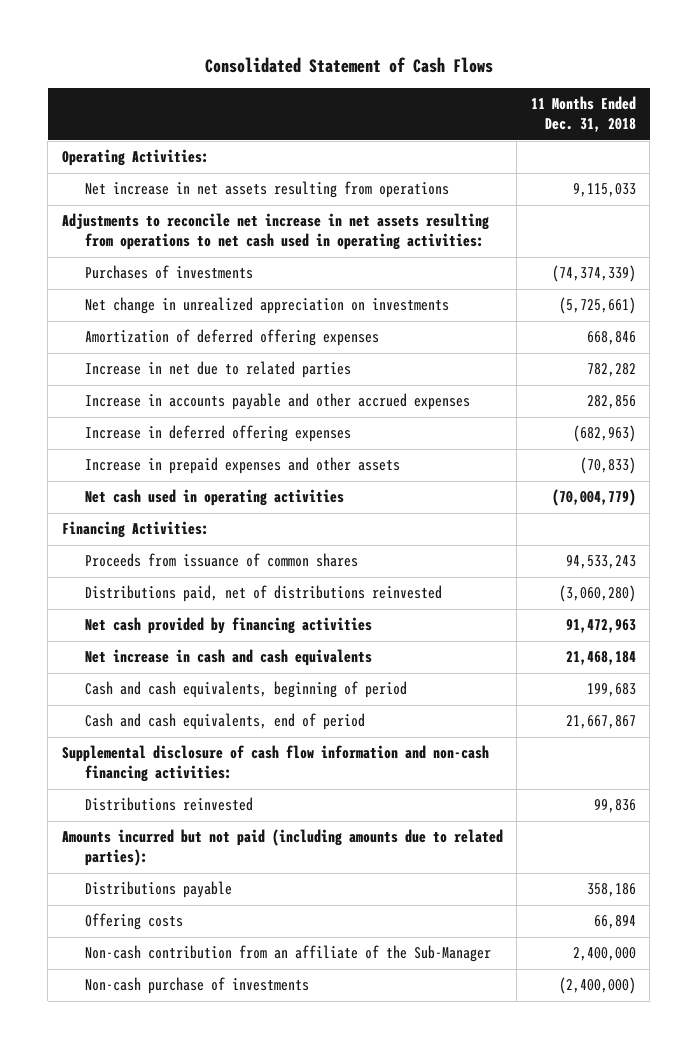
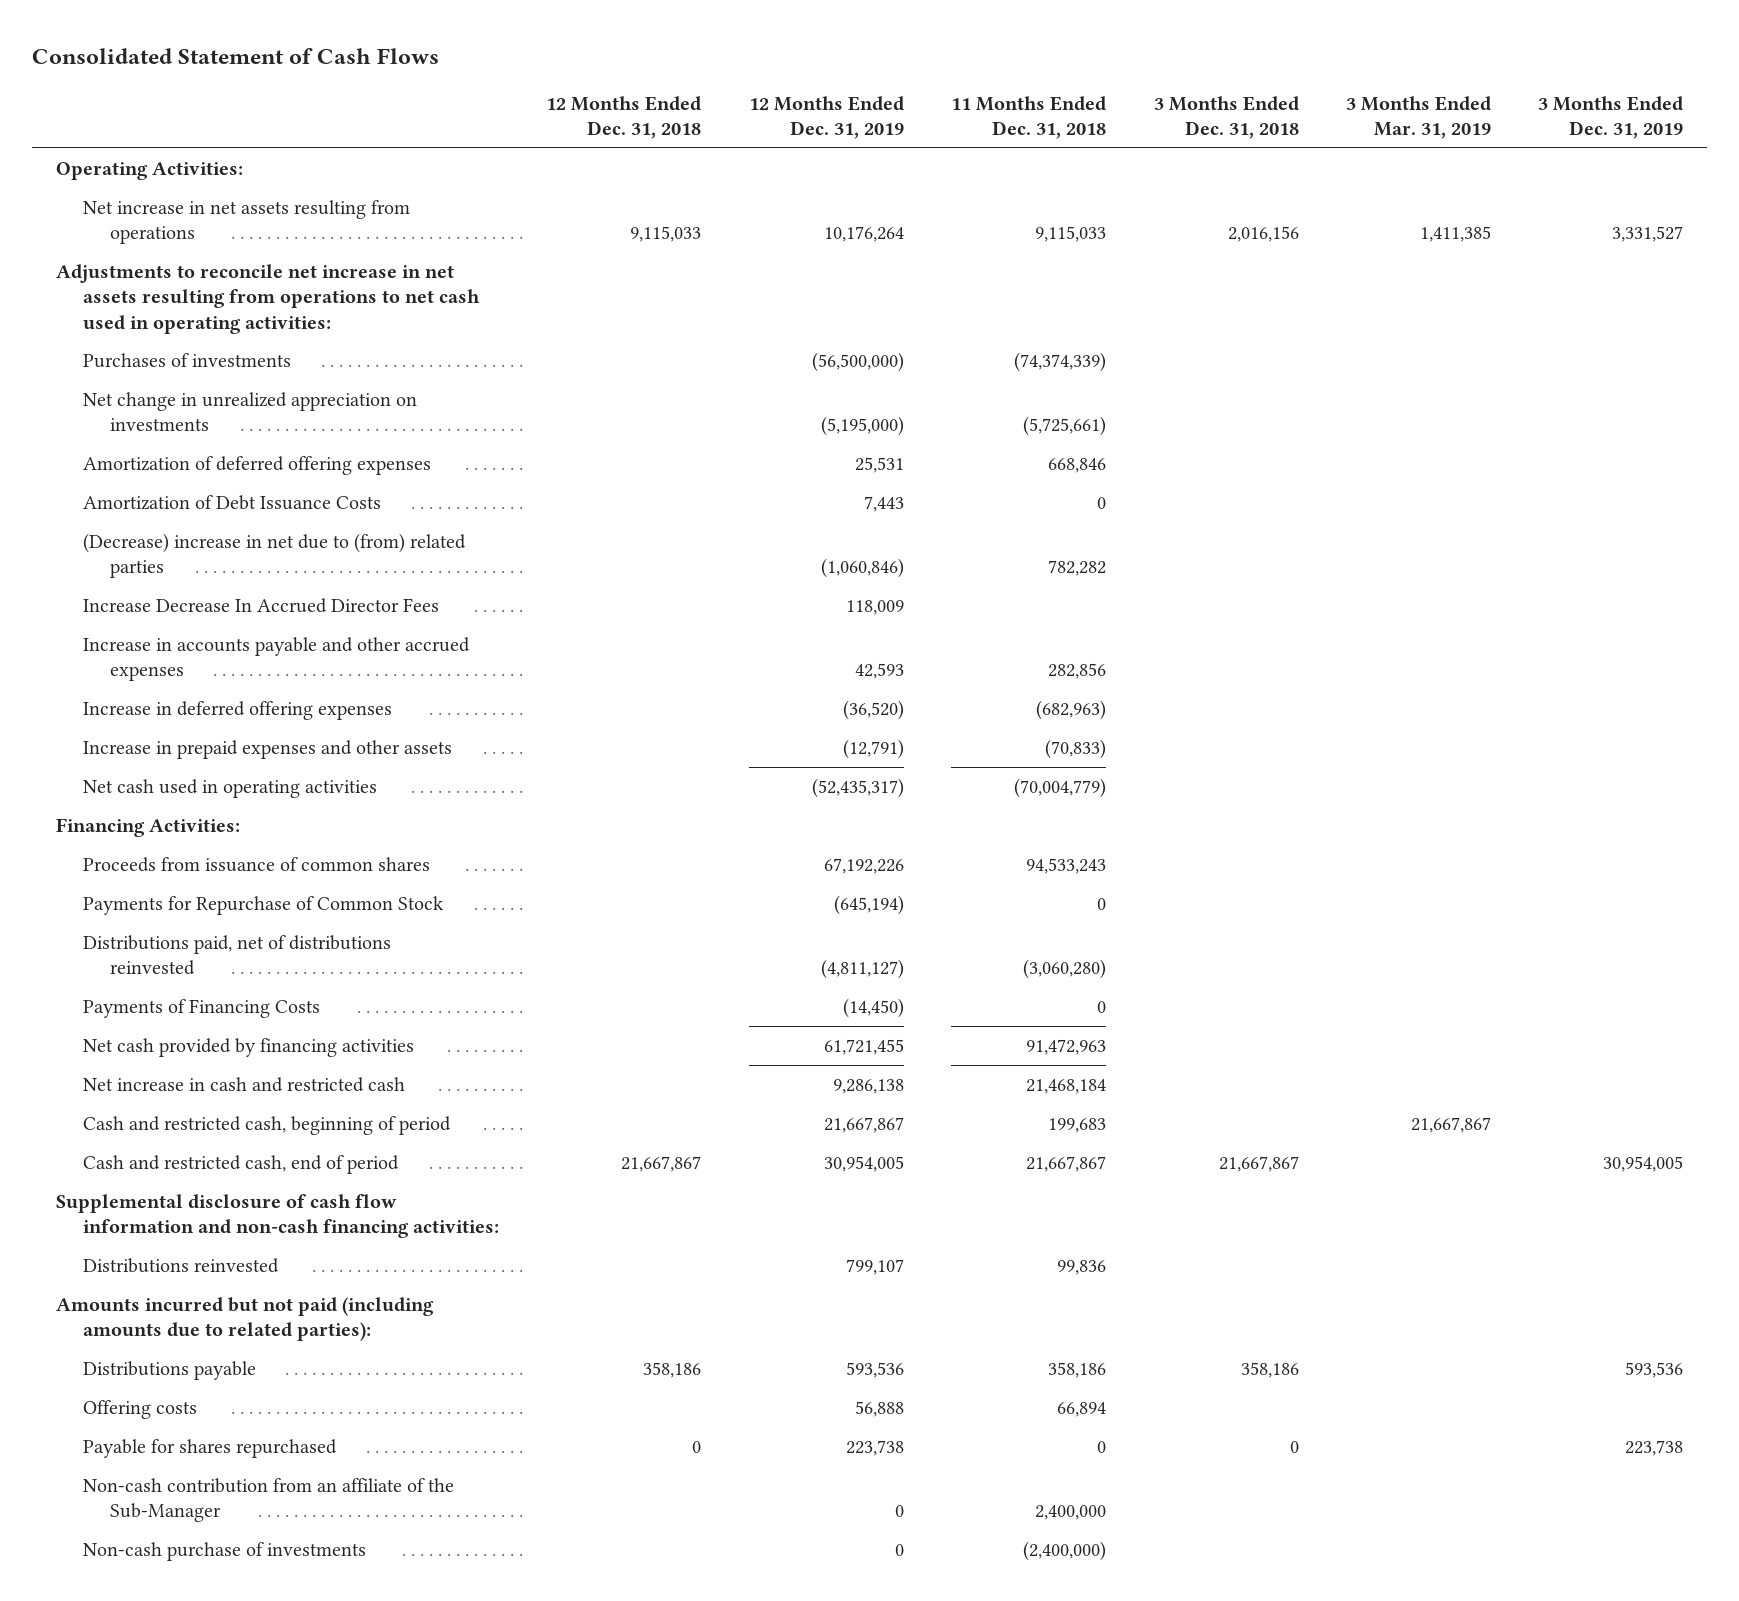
none -> [546,95,702,140] 12 Months Ended Dec. 31, 2018
none -> [748,95,904,140] 12 Months Ended Dec. 31, 2019
none -> [1153,95,1299,140] 3 Months Ended Dec. 31, 2018
none -> [1345,95,1491,140] 3 Months Ended Mar. 31, 2019
none -> [1538,95,1684,140] 3 Months Ended Dec. 31, 2019
none -> [82,494,381,510] Amortization of Debt Issuance Costs
[84,361,351,379] Increase in net due to related parties -> [82,532,466,579] (Decrease) increase in net due to (from) related parties
none -> [82,597,439,613] Increase Decrease In Accrued Director Fees
none -> [82,895,444,915] Payments for Repurchase of Common Stock
none -> [82,998,320,1018] Payments of Financing Costs
[84,649,372,667] Net increase in cash and cash equivalents -> [82,1076,405,1092] Net increase in cash and restricted cash
[84,681,407,699] Cash and cash equivalents, beginning of period -> [82,1115,451,1135] Cash and restricted cash, beginning of period
[84,713,365,731] Cash and cash equivalents, end of period -> [82,1154,399,1174] Cash and restricted cash, end of period
none -> [82,1438,337,1458] Payable for shares repurchased

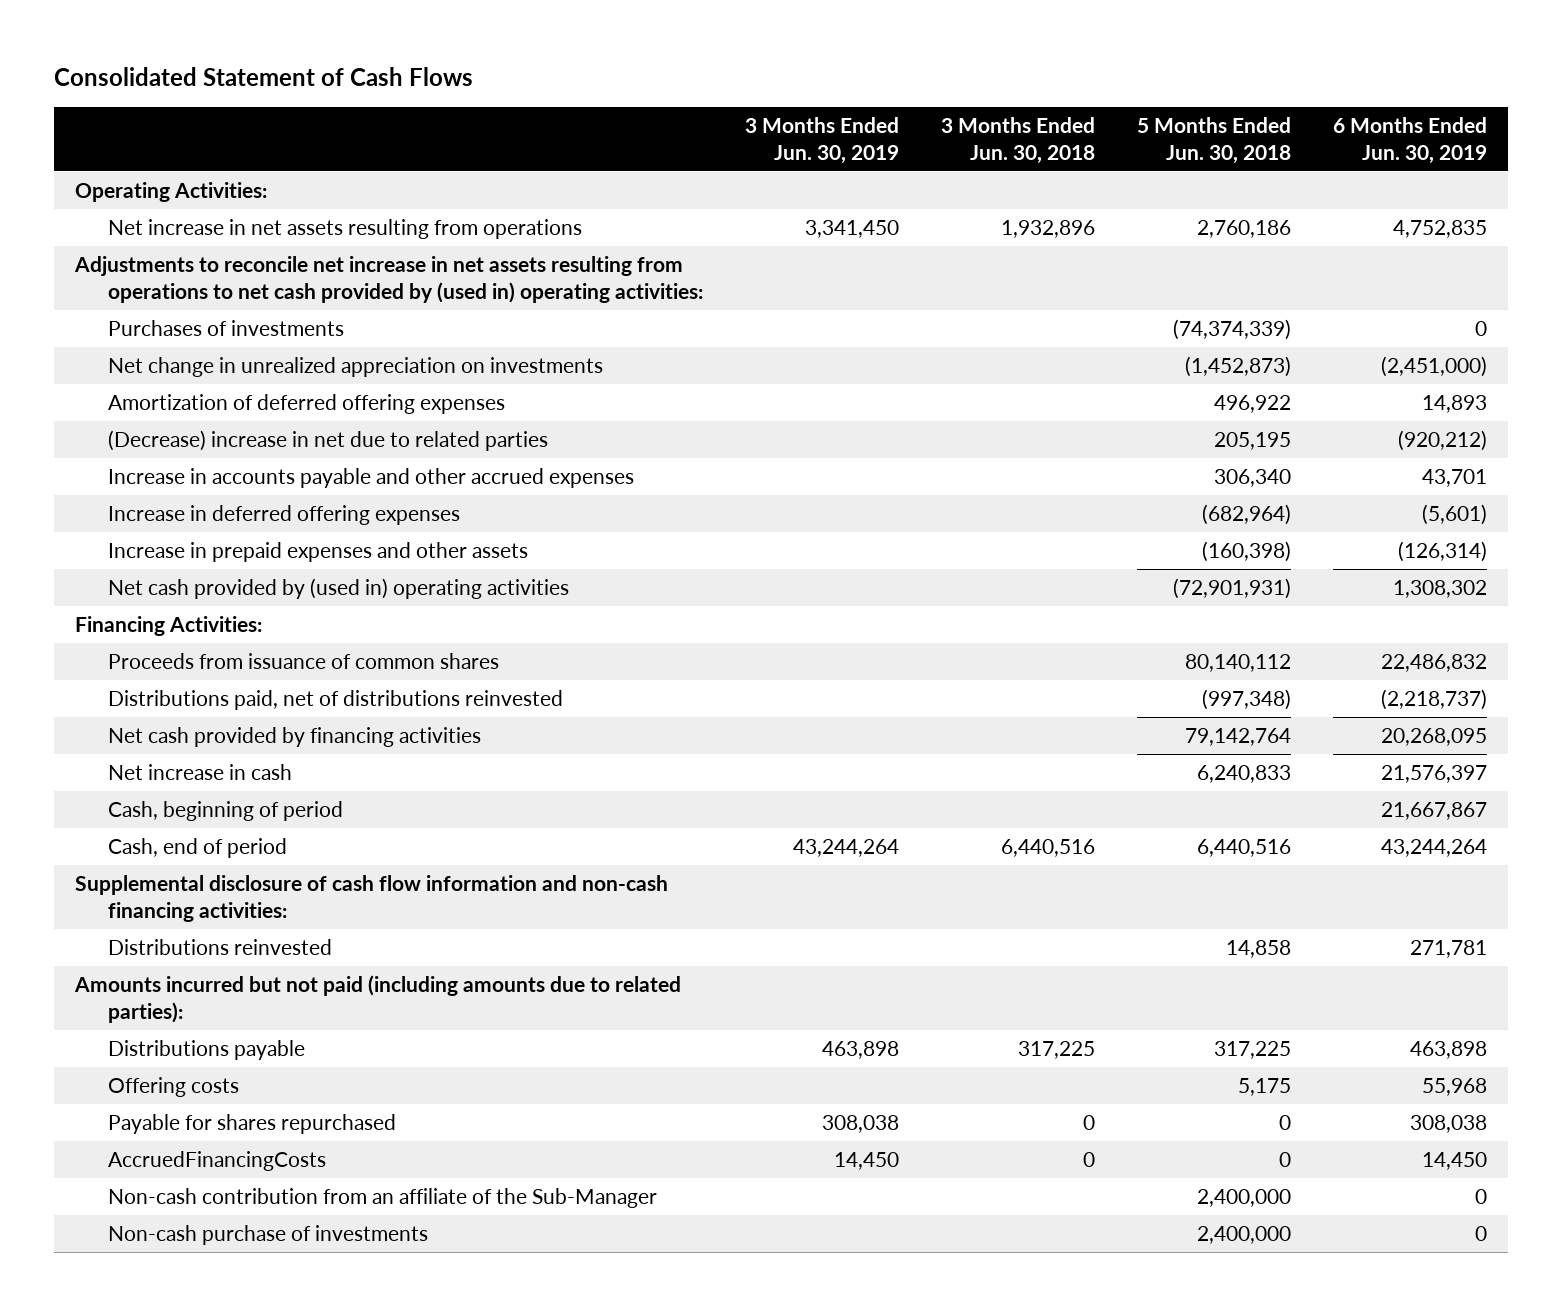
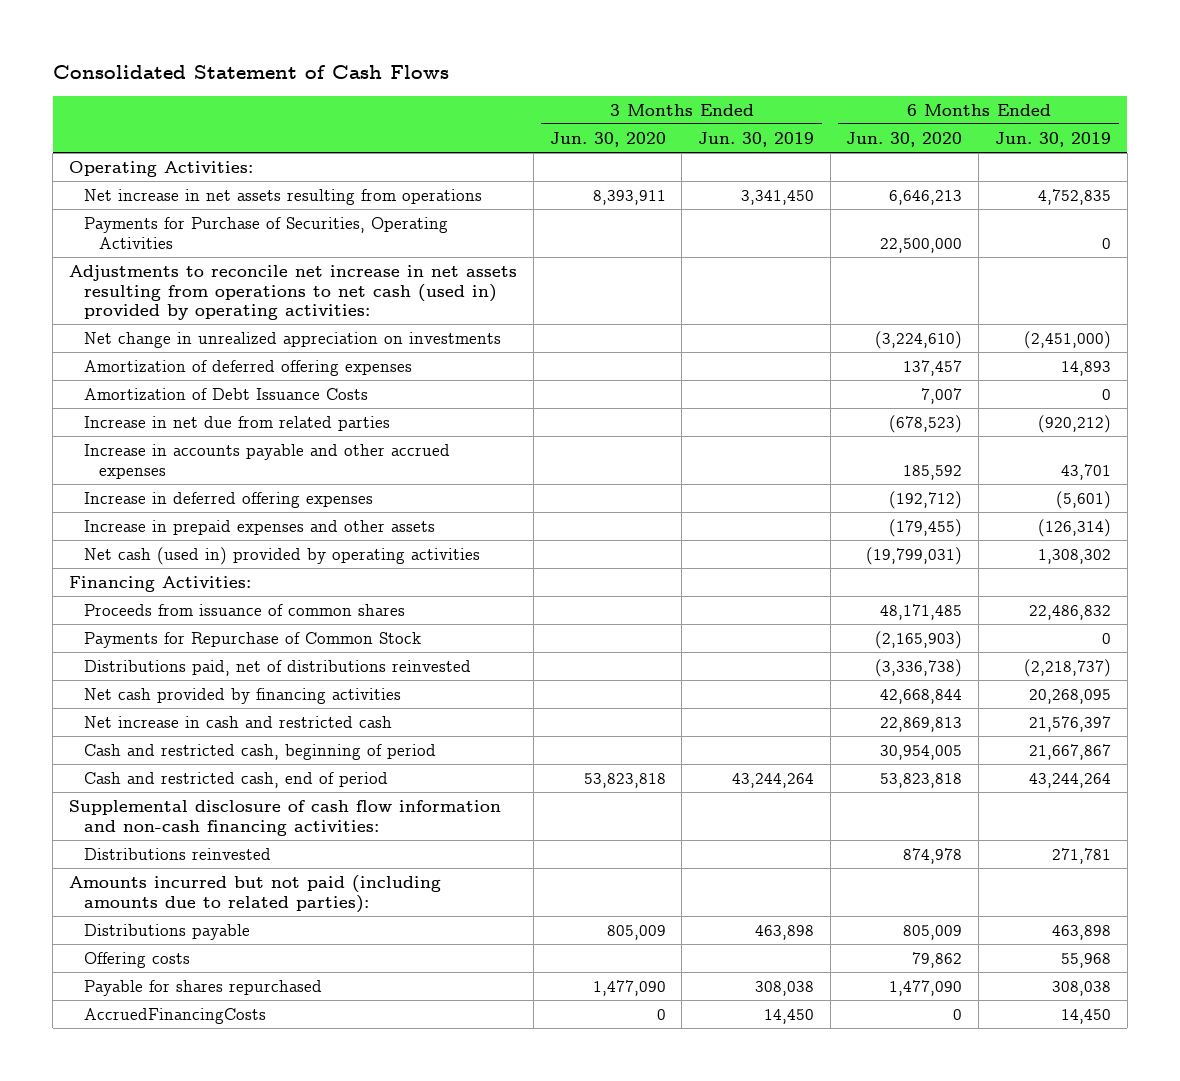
[940,117,1095,164] 3 Months Ended Jun. 30, 2018 -> none
[1136,117,1291,164] 5 Months Ended Jun. 30, 2018 -> none
none -> [549,131,666,147] Jun. 30, 2020
none -> [846,131,963,147] Jun. 30, 2020
[108,320,345,337] Purchases of investments -> none
none -> [84,216,449,249] Payments for Purchase of Securities, Operating Activities
[74,256,704,303] Adjustments to reconcile net increase in net assets resulting from operations to net cash provided by (used in) operating activities: -> [69,264,518,321] Adjustments to reconcile net increase in net assets resulting from operations to net cash (used in) provided by operating activities:
none -> [84,387,369,400] Amortization of Debt Issuance Costs
[108,430,549,452] (Decrease) increase in net due to related parties -> [84,415,391,431] Increase in net due from related parties
[108,578,570,600] Net cash provided by (used in) operating activities -> [84,546,481,565] Net cash (used in) provided by operating activities
none -> [84,631,422,648] Payments for Repurchase of Common Stock
[108,764,293,781] Net increase in cash -> [84,715,393,728] Net increase in cash and restricted cash
[108,801,344,822] Cash, beginning of period -> [84,743,437,760] Cash and restricted cash, beginning of period
[108,838,288,859] Cash, end of period -> [84,771,389,788] Cash and restricted cash, end of period
[108,1188,658,1209] Non-cash contribution from an affiliate of the Sub-Manager -> none
[108,1225,429,1246] Non-cash purchase of investments -> none

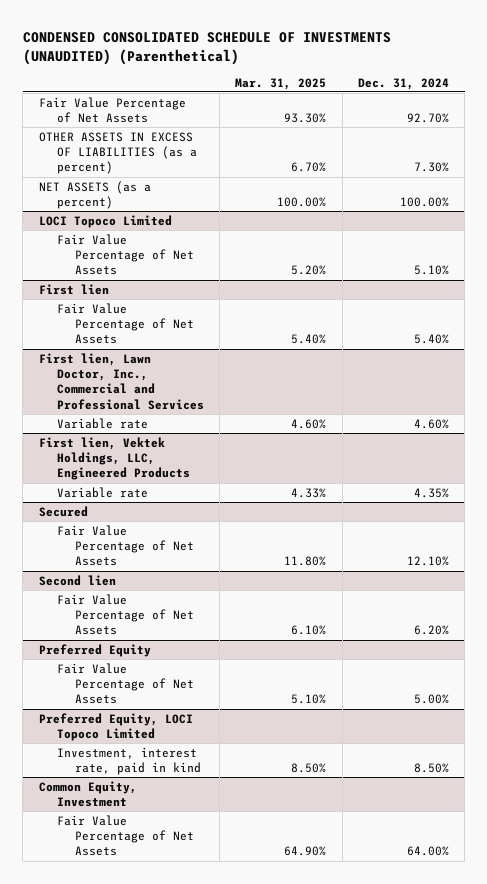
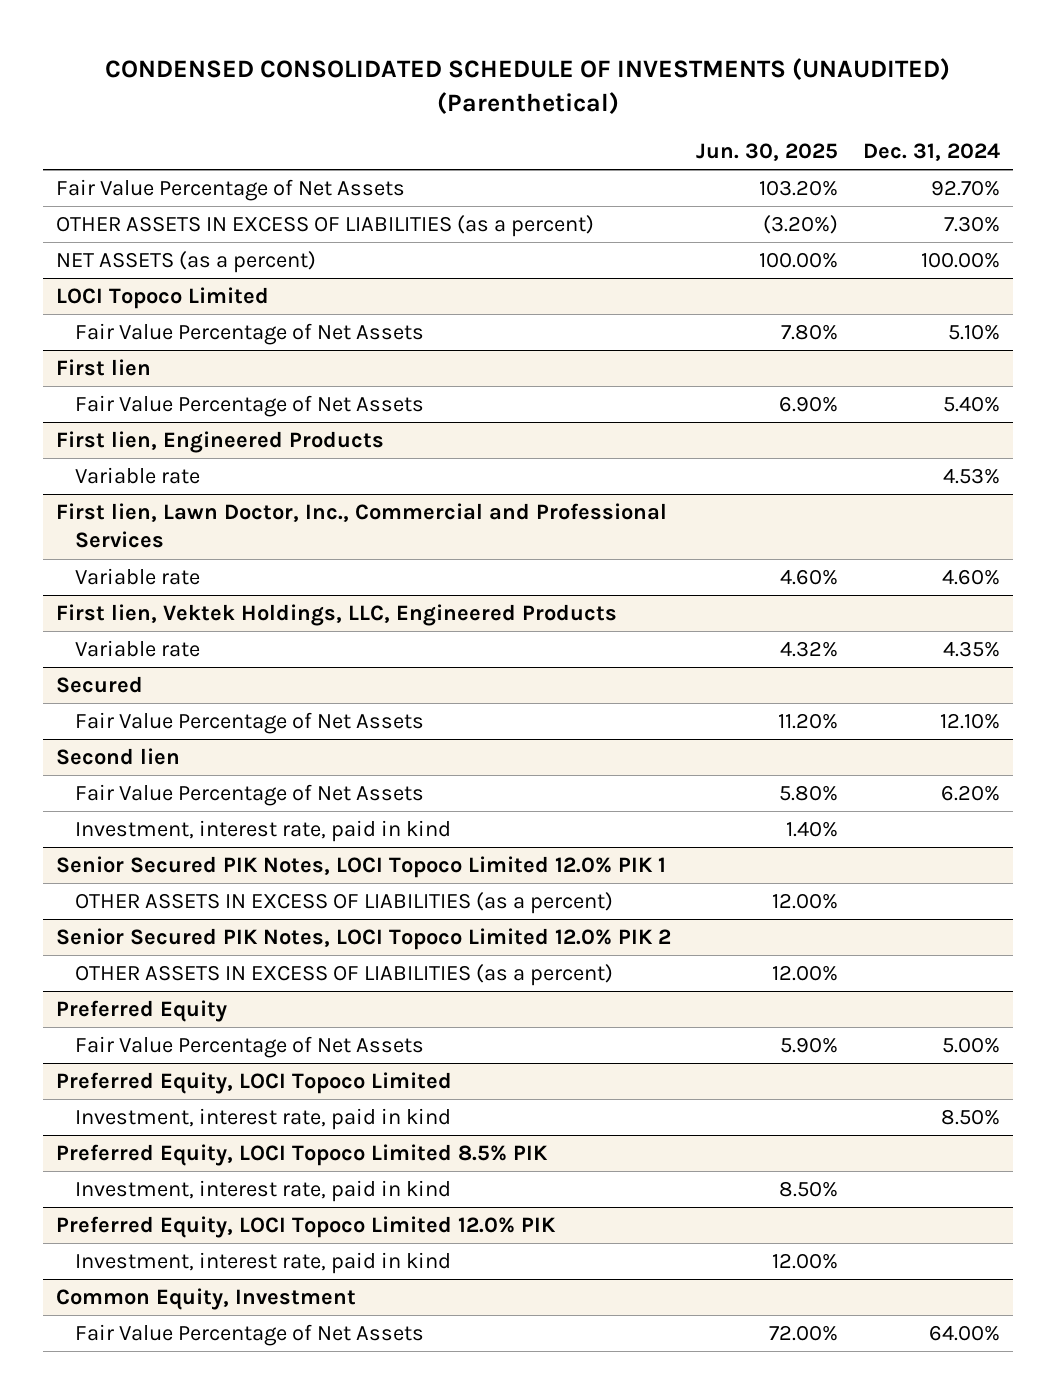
[235,77,327,90] Mar. 31, 2025 -> none
none -> [696,142,839,161] Jun. 30, 2025
none -> [55,431,384,454] First lien, Engineered Products
none -> [75,467,201,485] Variable rate
none -> [75,820,452,843] Investment, interest rate, paid in kind
none -> [55,856,666,879] Senior Secured PIK Notes, LOCI Topoco Limited 12.0% PIK 1
none -> [75,892,614,915] OTHER ASSETS IN EXCESS OF LIABILITIES (as a percent)
none -> [55,928,671,951] Senior Secured PIK Notes, LOCI Topoco Limited 12.0% PIK 2
none -> [75,964,614,987] OTHER ASSETS IN EXCESS OF LIABILITIES (as a percent)
none -> [55,1144,548,1167] Preferred Equity, LOCI Topoco Limited 8.5% PIK
none -> [75,1180,452,1203] Investment, interest rate, paid in kind
none -> [55,1216,556,1239] Preferred Equity, LOCI Topoco Limited 12.0% PIK
none -> [75,1252,452,1275] Investment, interest rate, paid in kind

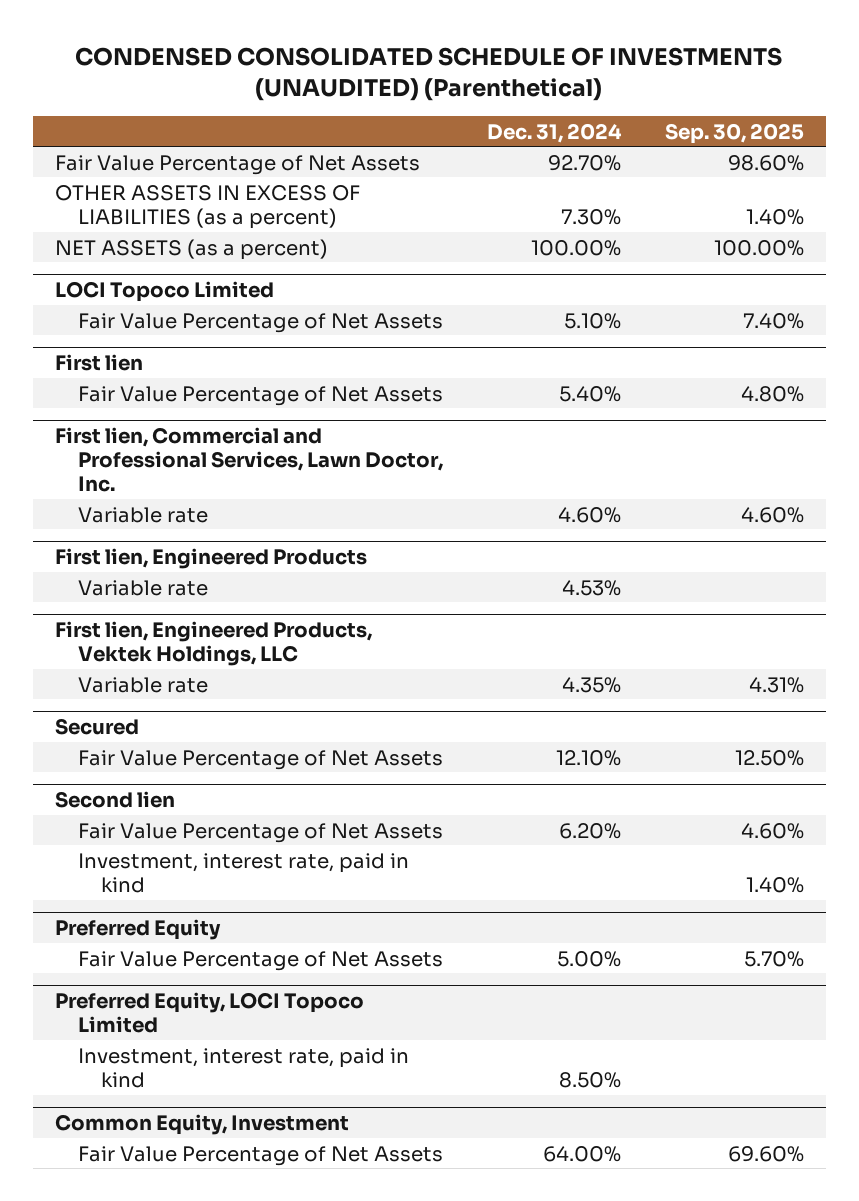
[696,142,839,161] Jun. 30, 2025 -> none
none -> [664,122,804,144] Sep. 30, 2025
none -> [55,426,443,493] First lien, Commercial and Professional Services, Lawn Doctor, Inc.
none -> [77,506,208,523] Variable rate
[55,503,667,549] First lien, Lawn Doctor, Inc., Commercial and Professional Services -> none
[75,568,201,586] Variable rate -> none
[55,604,617,627] First lien, Vektek Holdings, LLC, Engineered Products -> [55,620,373,667] First lien, Engineered Products, Vektek Holdings, LLC
[55,856,666,879] Senior Secured PIK Notes, LOCI Topoco Limited 12.0% PIK 1 -> none
[75,892,614,915] OTHER ASSETS IN EXCESS OF LIABILITIES (as a percent) -> none
[55,928,671,951] Senior Secured PIK Notes, LOCI Topoco Limited 12.0% PIK 2 -> none
[75,964,614,987] OTHER ASSETS IN EXCESS OF LIABILITIES (as a percent) -> none
[55,1144,548,1167] Preferred Equity, LOCI Topoco Limited 8.5% PIK -> none
[75,1180,452,1203] Investment, interest rate, paid in kind -> none
[55,1216,556,1239] Preferred Equity, LOCI Topoco Limited 12.0% PIK -> none
[75,1252,452,1275] Investment, interest rate, paid in kind -> none

